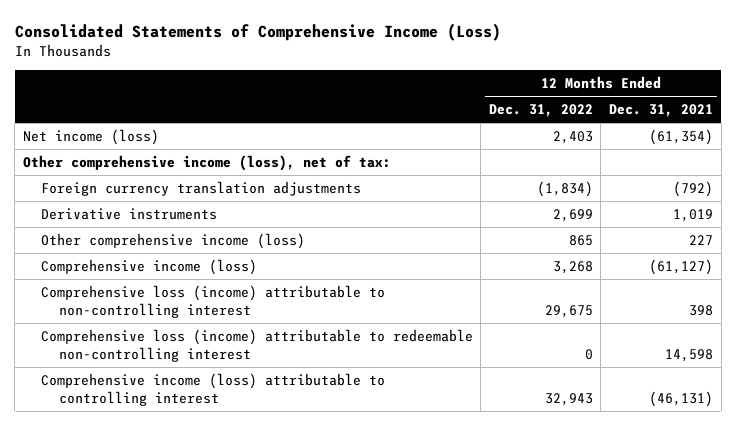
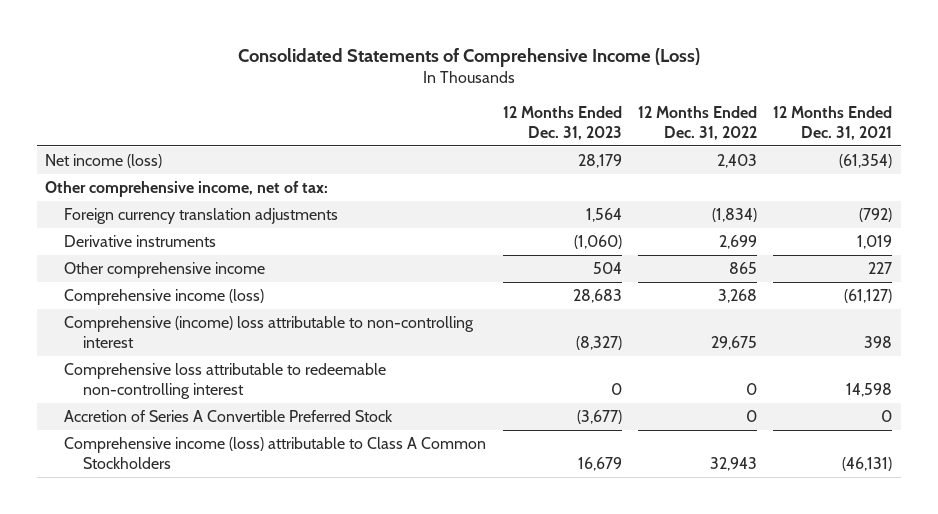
none -> [502,106,622,140] 12 Months Ended Dec. 31, 2023
[22,155,391,172] Other comprehensive income (loss), net of tax: -> [45,181,329,198] Other comprehensive income, net of tax:
[40,233,305,250] Other comprehensive income (loss) -> [64,262,266,279] Other comprehensive income
[40,285,385,318] Comprehensive loss (income) attributable to non-controlling interest -> [64,316,475,348] Comprehensive (income) loss attributable to non-controlling interest
[40,329,473,362] Comprehensive loss (income) attributable to redeemable non-controlling interest -> [64,363,387,399] Comprehensive loss attributable to redeemable non-controlling interest
none -> [64,410,394,423] Accretion of Series A Convertible Preferred Stock
[40,373,385,406] Comprehensive income (loss) attributable to controlling interest -> [64,437,487,469] Comprehensive income (loss) attributable to Class A Common Stockholders

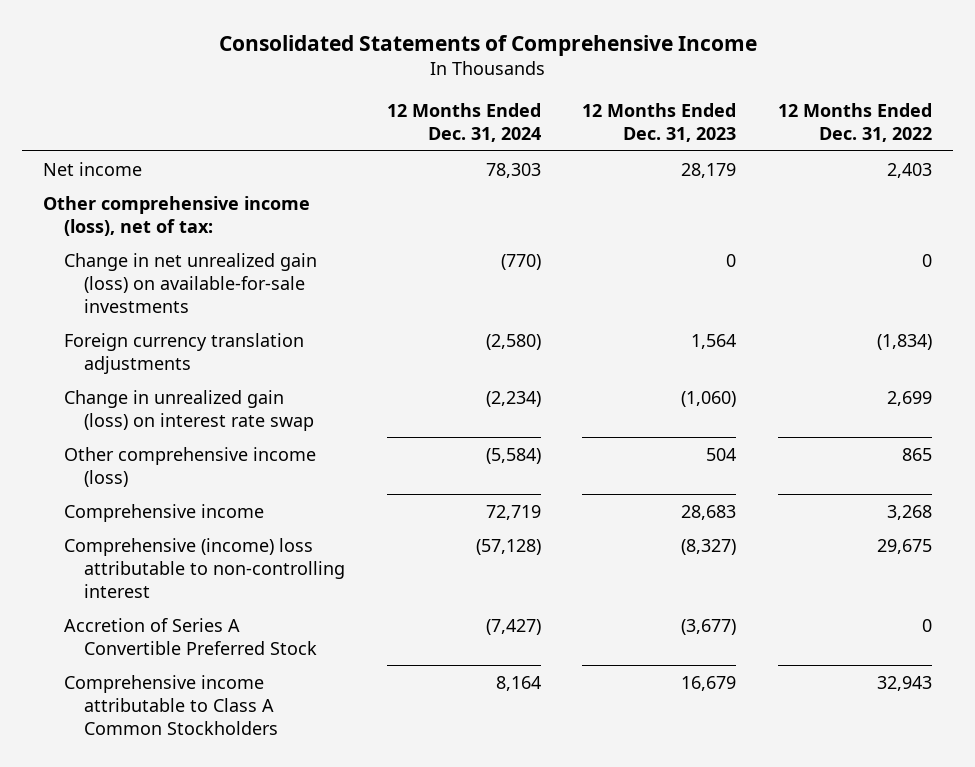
[237,47,700,67] Consolidated Statements of Comprehensive Income (Loss) -> [218,34,757,56] Consolidated Statements of Comprehensive Income
[773,106,893,140] 12 Months Ended Dec. 31, 2021 -> none
none -> [386,102,541,143] 12 Months Ended Dec. 31, 2024
[45,154,163,169] Net income (loss) -> [43,161,143,176] Net income
[45,181,329,198] Other comprehensive income, net of tax: -> [43,195,311,236] Other comprehensive income (loss), net of tax:
none -> [63,252,317,313] Change in net unrealized gain (loss) on available-for-sale investments
[64,235,217,248] Derivative instruments -> [63,389,314,431] Change in unrealized gain (loss) on interest rate swap
[64,262,266,279] Other comprehensive income -> [63,446,316,487] Other comprehensive income (loss)
[64,289,265,306] Comprehensive income (loss) -> [63,503,264,522] Comprehensive income
[64,363,387,399] Comprehensive loss attributable to redeemable non-controlling interest -> none
[64,437,487,469] Comprehensive income (loss) attributable to Class A Common Stockholders -> [63,674,278,735] Comprehensive income attributable to Class A Common Stockholders

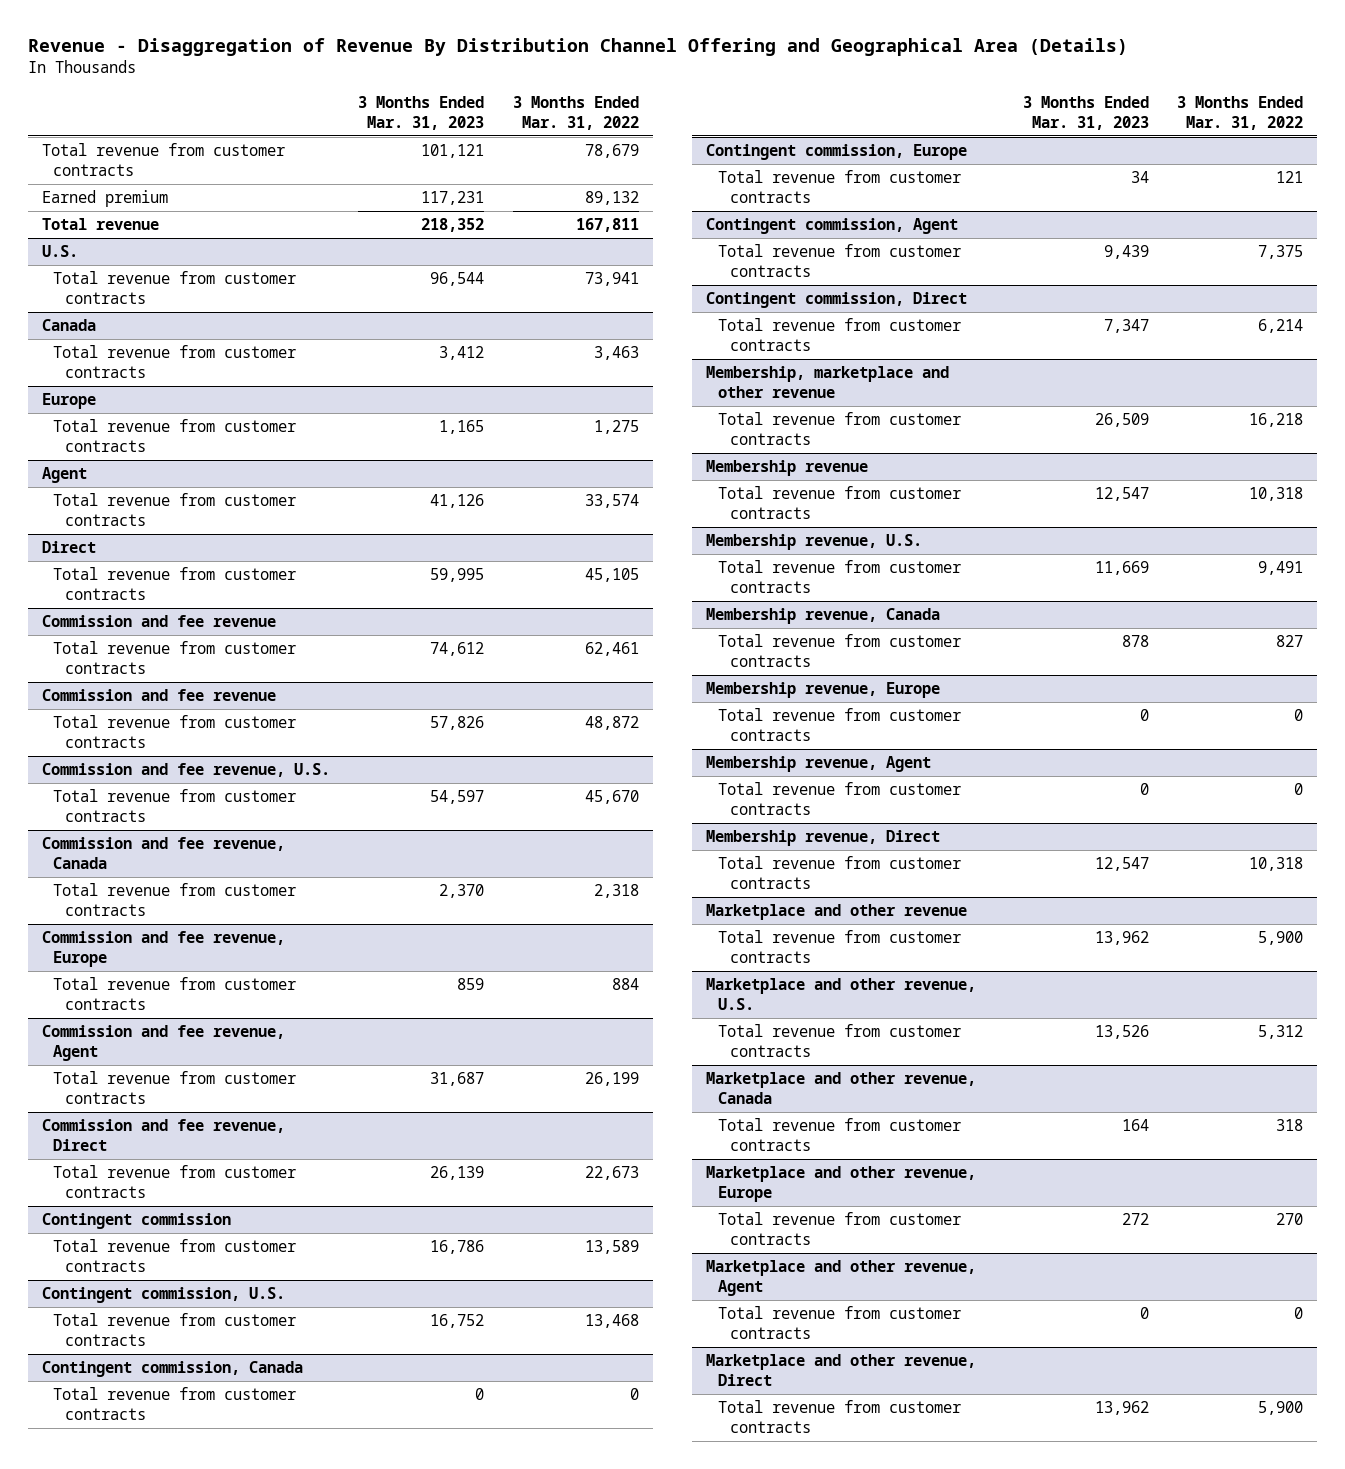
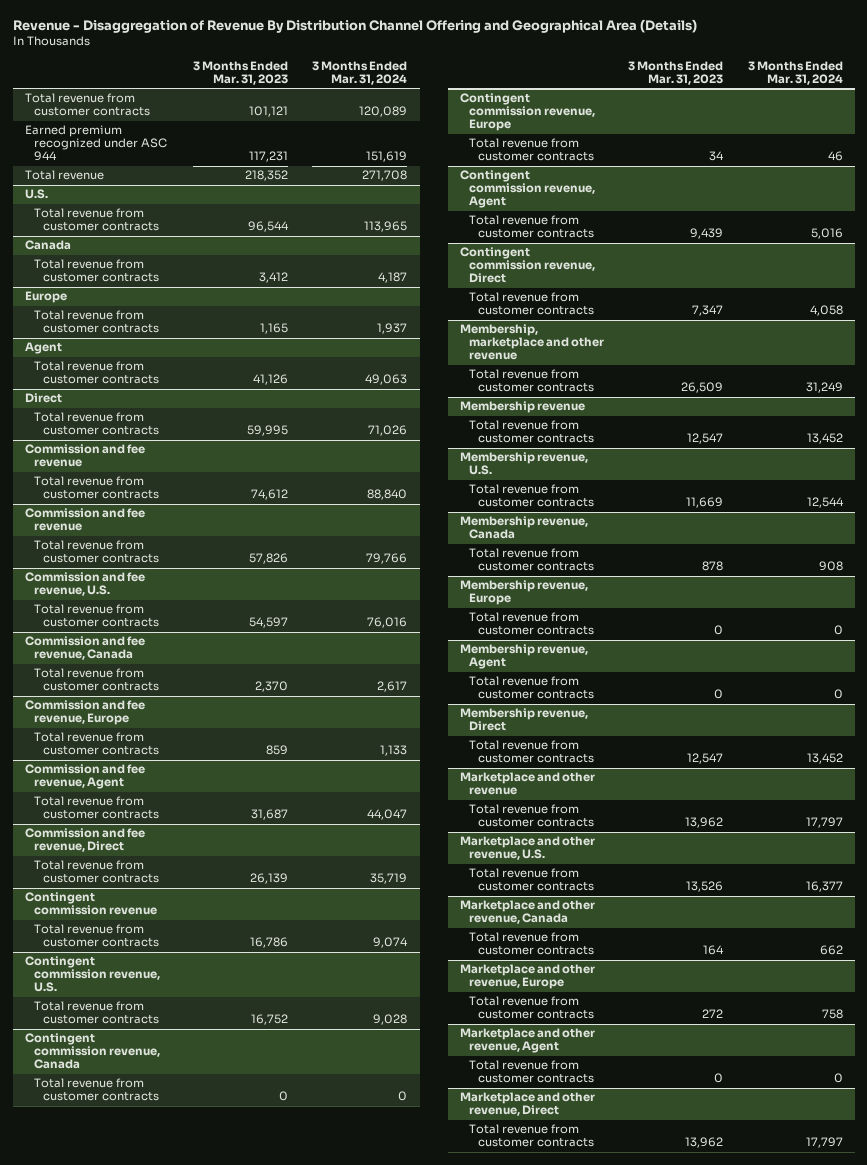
[512,96,639,130] 3 Months Ended Mar. 31, 2022 -> none
none -> [312,60,408,85] 3 Months Ended Mar. 31, 2024
[41,190,168,208] Earned premium -> [24,125,167,162] Earned premium recognized under ASC 944
[41,1213,231,1230] Contingent commission -> [24,892,157,916] Contingent commission revenue
[41,1287,285,1304] Contingent commission, U.S. -> [24,956,160,993] Contingent commission revenue, U.S.
[41,1361,303,1378] Contingent commission, Canada -> [24,1033,160,1070] Contingent commission revenue, Canada
[706,144,968,161] Contingent commission, Europe -> [459,93,595,132] Contingent commission revenue, Europe
[706,218,959,235] Contingent commission, Agent -> [459,170,595,209] Contingent commission revenue, Agent
[706,292,968,309] Contingent commission, Direct -> [459,247,595,284] Contingent commission revenue, Direct

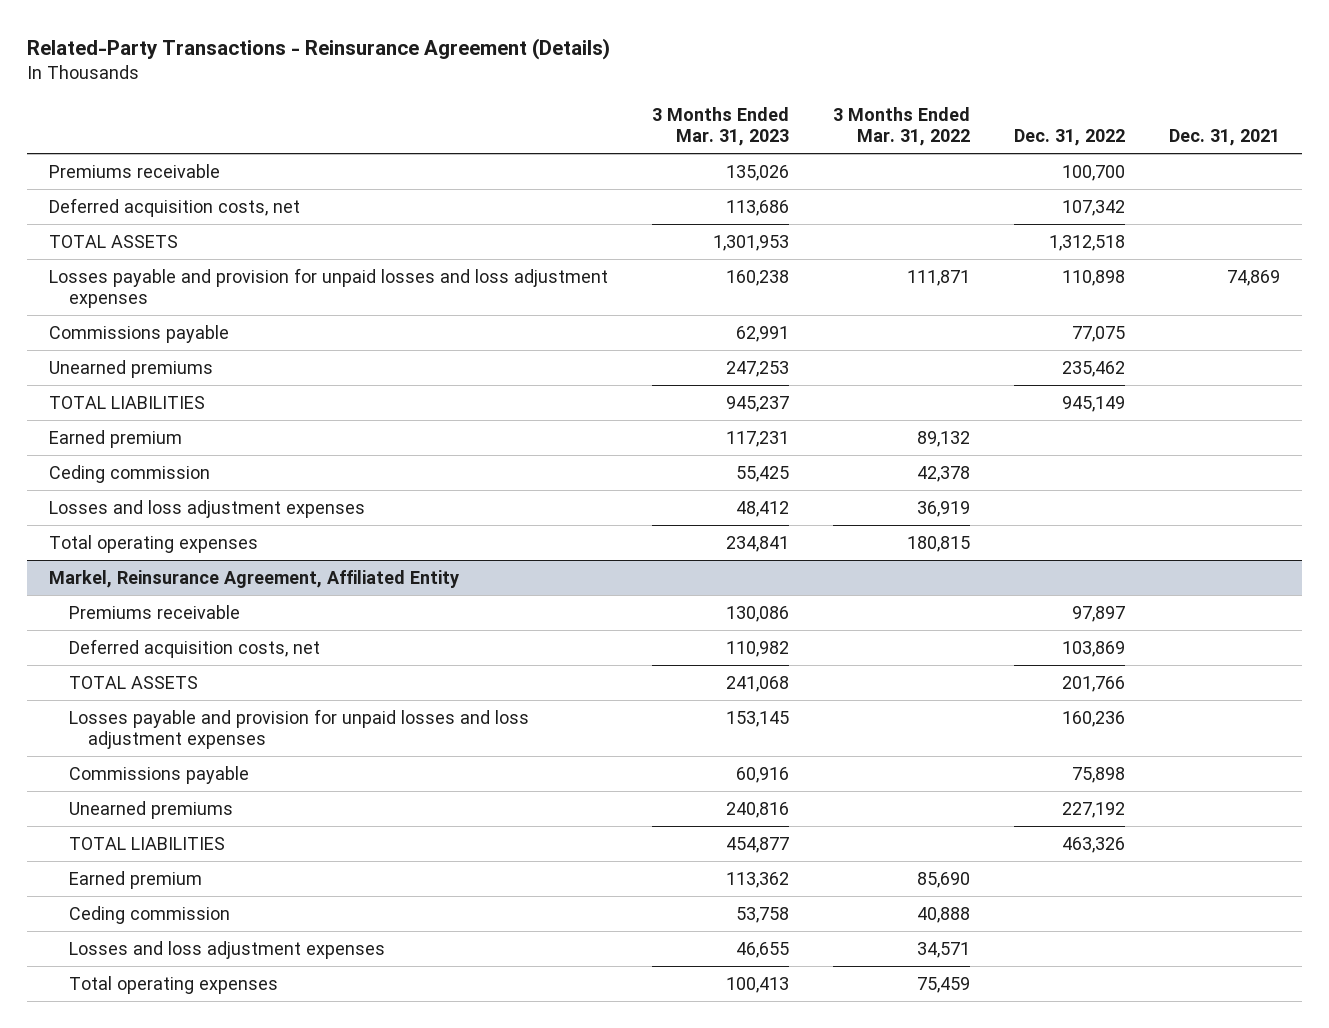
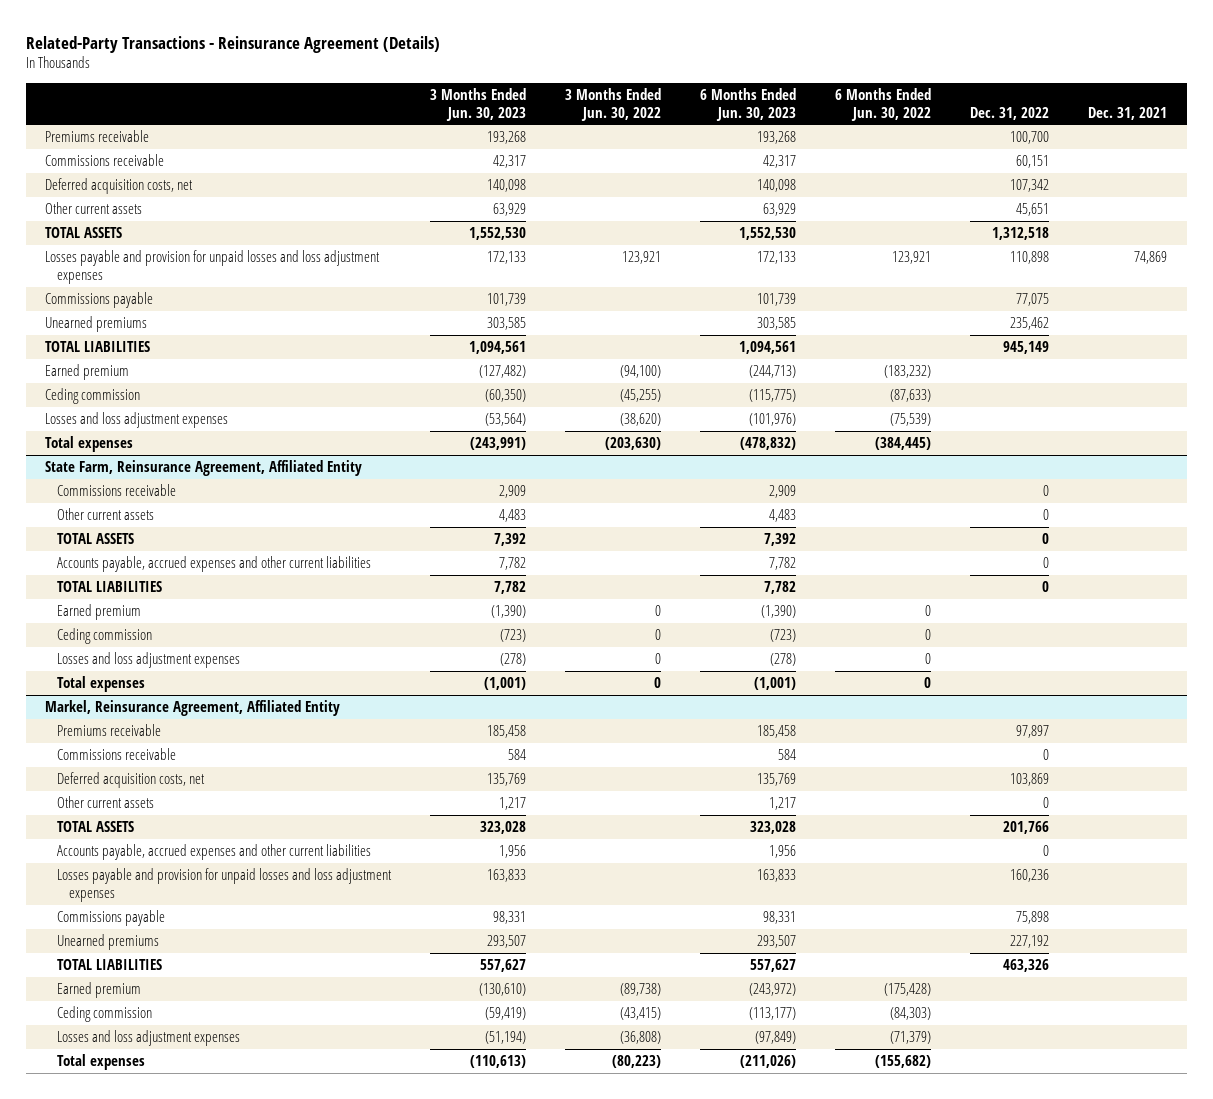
[652,107,790,147] 3 Months Ended Mar. 31, 2023 -> none
[833,107,971,147] 3 Months Ended Mar. 31, 2022 -> none
none -> [430,87,527,121] 3 Months Ended Jun. 30, 2023
none -> [565,87,662,121] 3 Months Ended Jun. 30, 2022
none -> [700,87,797,121] 6 Months Ended Jun. 30, 2023
none -> [835,87,932,121] 6 Months Ended Jun. 30, 2022
none -> [45,153,165,166] Commissions receivable
none -> [45,201,143,214] Other current assets
[49,534,259,553] Total operating expenses -> [45,435,134,452] Total expenses
none -> [45,459,363,476] State Farm, Reinsurance Agreement, Affiliated Entity
none -> [57,483,177,496] Commissions receivable
none -> [57,507,155,520] Other current assets
none -> [57,532,135,544] TOTAL ASSETS
none -> [57,555,372,572] Accounts payable, accrued expenses and other current liabilities
none -> [57,580,163,592] TOTAL LIABILITIES
none -> [57,603,142,620] Earned premium
none -> [57,627,153,644] Ceding commission
none -> [57,651,241,668] Losses and loss adjustment expenses
none -> [57,675,146,692] Total expenses
none -> [57,747,177,760] Commissions receivable
none -> [57,795,155,808] Other current assets
none -> [57,843,372,860] Accounts payable, accrued expenses and other current liabilities
[68,975,278,994] Total operating expenses -> [57,1053,146,1070] Total expenses

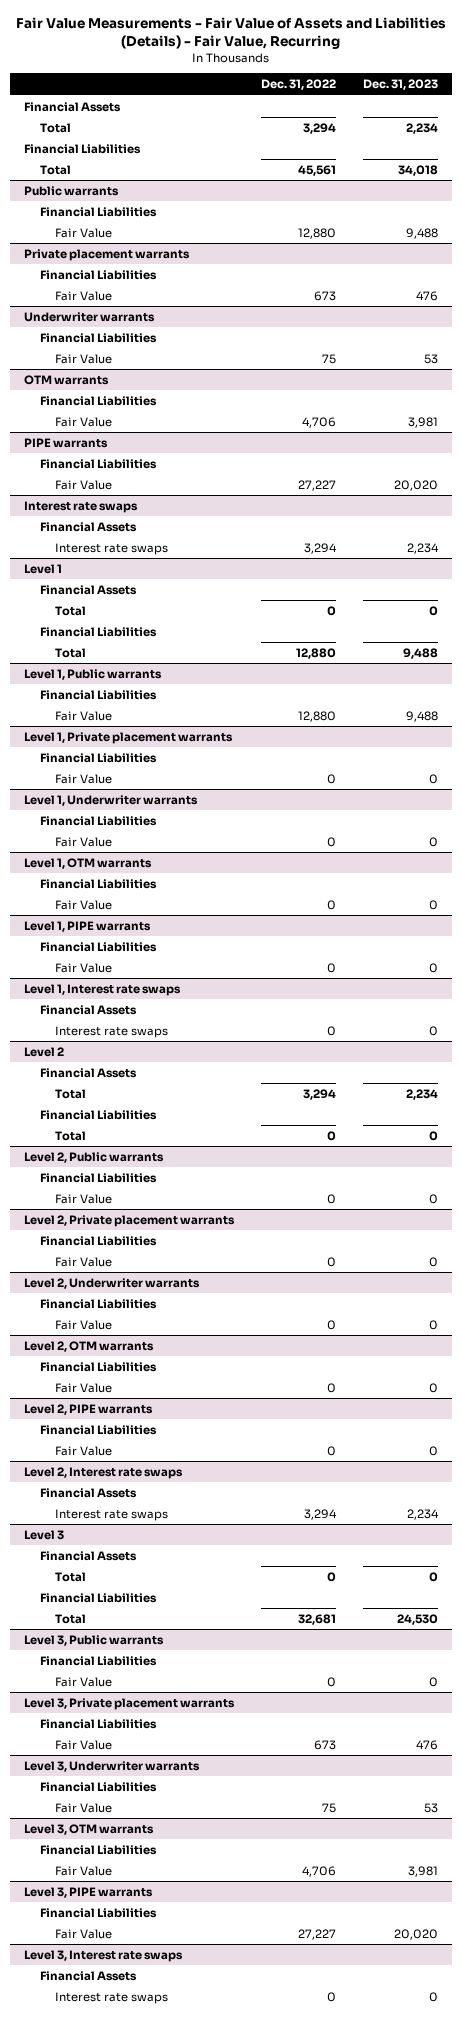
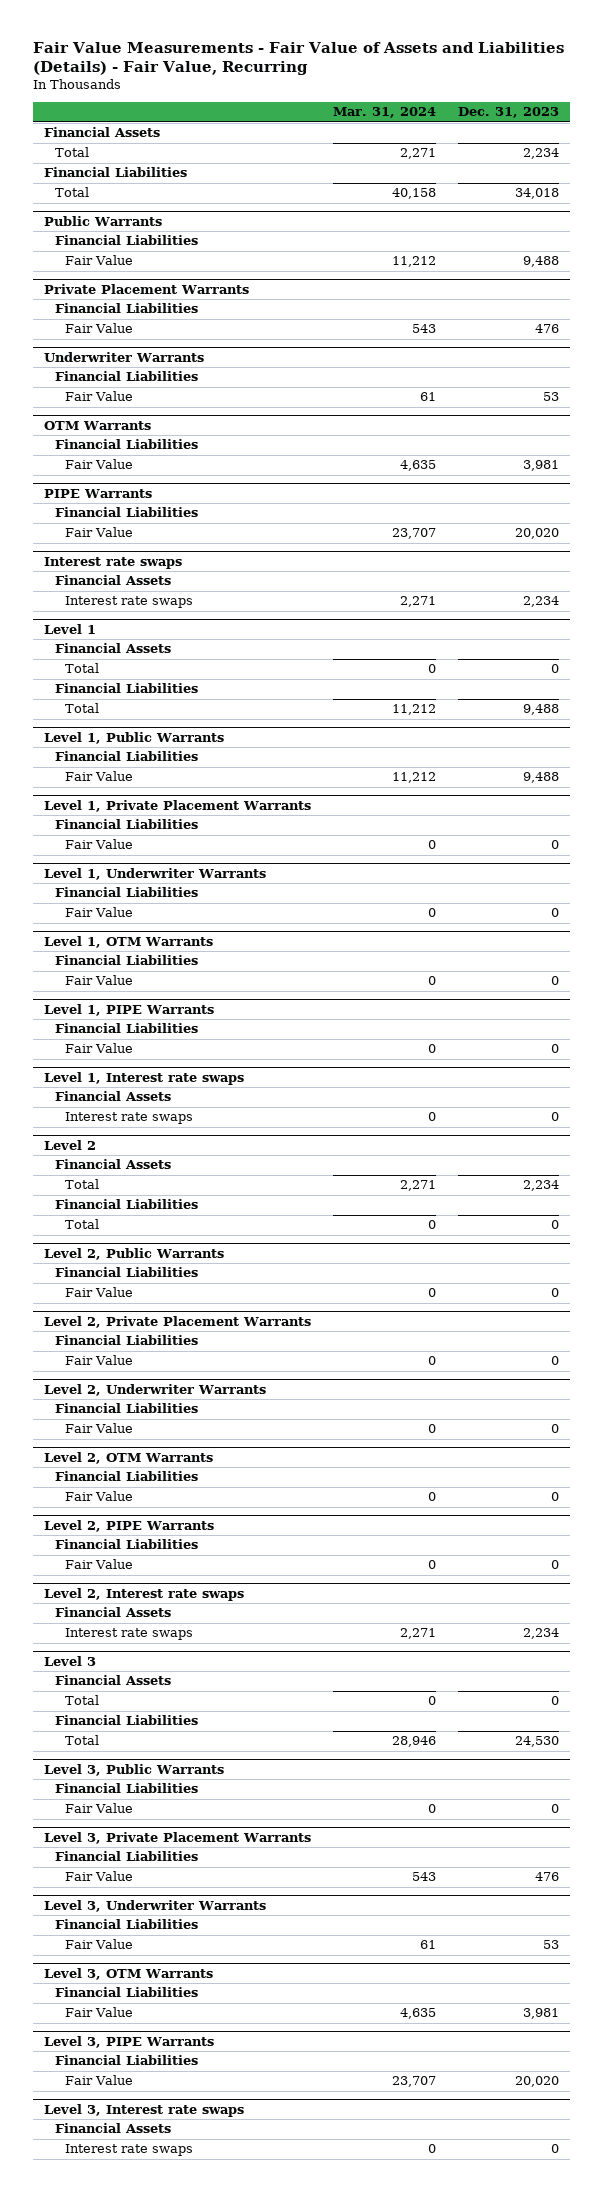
[260,79,336,91] Dec. 31, 2022 -> none
none -> [333,107,437,119] Mar. 31, 2024
[23,185,119,196] Public warrants -> [44,215,163,226] Public Warrants
[23,248,190,261] Private placement warrants -> [44,283,250,294] Private Placement Warrants
[23,311,155,322] Underwriter warrants -> [44,351,205,362] Underwriter Warrants
[23,374,109,385] OTM warrants -> [44,420,152,430] OTM Warrants
[23,437,108,448] PIPE warrants -> [44,488,153,498] PIPE Warrants
[23,668,162,680] Level 1, Public warrants -> [44,731,225,744] Level 1, Public Warrants
[23,731,233,744] Level 1, Private placement warrants -> [44,799,312,812] Level 1, Private Placement Warrants
[23,794,198,806] Level 1, Underwriter warrants -> [44,867,267,880] Level 1, Underwriter Warrants
[23,857,152,869] Level 1, OTM warrants -> [44,935,214,948] Level 1, OTM Warrants
[23,920,151,932] Level 1, PIPE warrants -> [44,1003,215,1016] Level 1, PIPE Warrants
[23,1151,164,1163] Level 2, Public warrants -> [44,1247,225,1260] Level 2, Public Warrants
[23,1214,235,1227] Level 2, Private placement warrants -> [44,1315,312,1328] Level 2, Private Placement Warrants
[23,1277,200,1289] Level 2, Underwriter warrants -> [44,1383,267,1396] Level 2, Underwriter Warrants
[23,1340,154,1352] Level 2, OTM warrants -> [44,1451,214,1464] Level 2, OTM Warrants
[23,1403,153,1415] Level 2, PIPE warrants -> [44,1519,215,1532] Level 2, PIPE Warrants
[23,1634,164,1646] Level 3, Public warrants -> [44,1763,225,1776] Level 3, Public Warrants
[23,1697,235,1710] Level 3, Private placement warrants -> [44,1831,312,1844] Level 3, Private Placement Warrants
[23,1760,200,1772] Level 3, Underwriter warrants -> [44,1899,267,1912] Level 3, Underwriter Warrants
[23,1823,154,1835] Level 3, OTM warrants -> [44,1967,214,1980] Level 3, OTM Warrants
[23,1886,153,1898] Level 3, PIPE warrants -> [44,2035,215,2048] Level 3, PIPE Warrants

